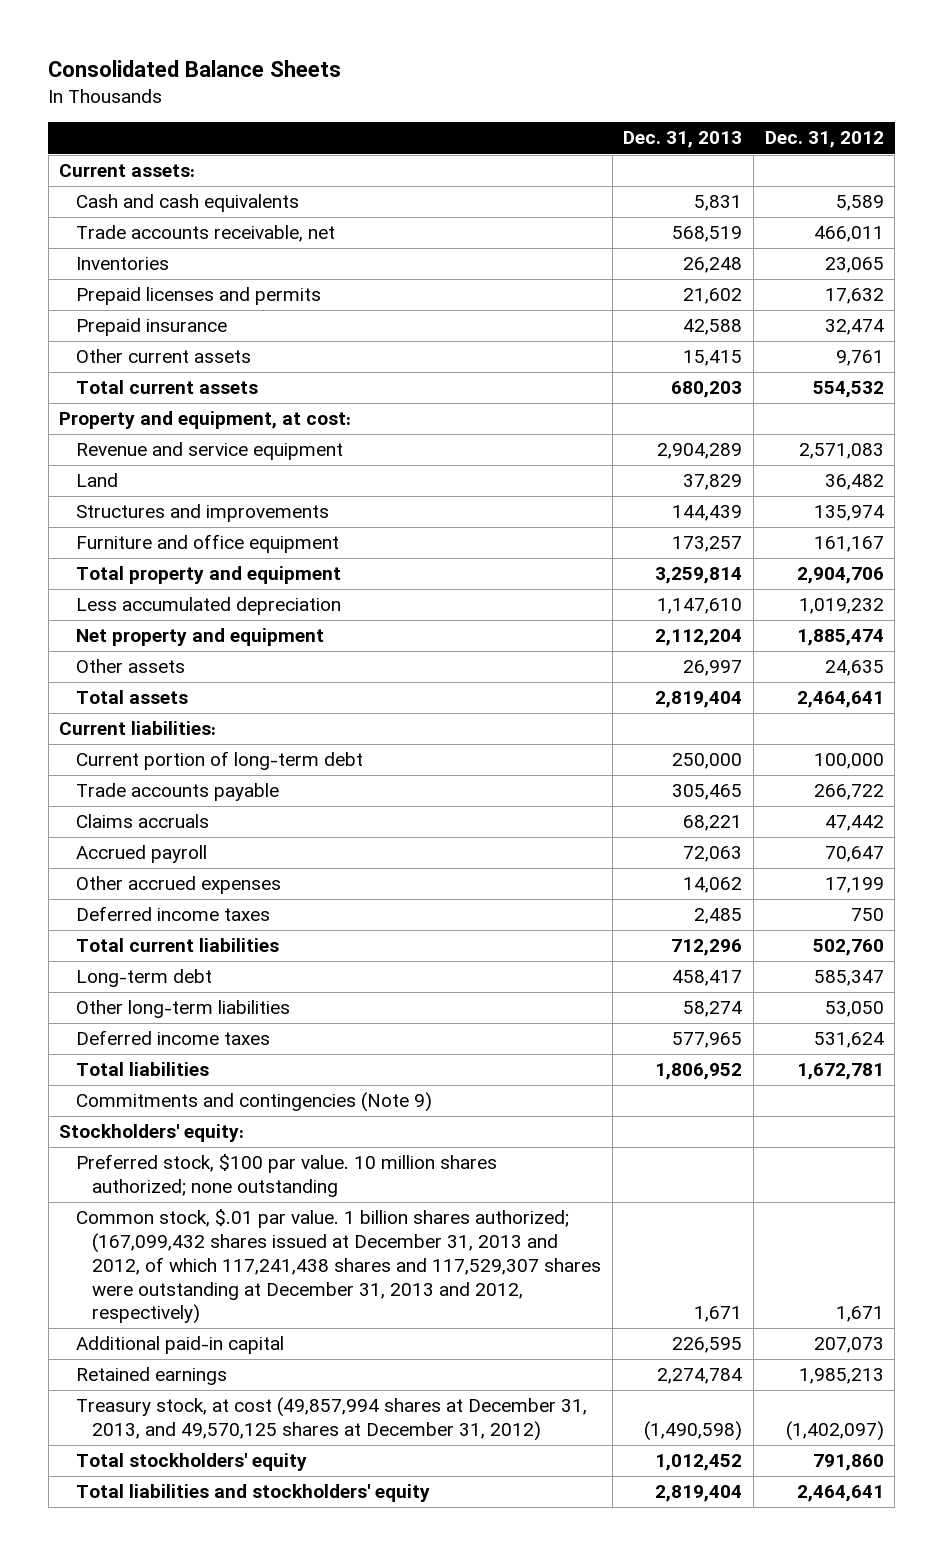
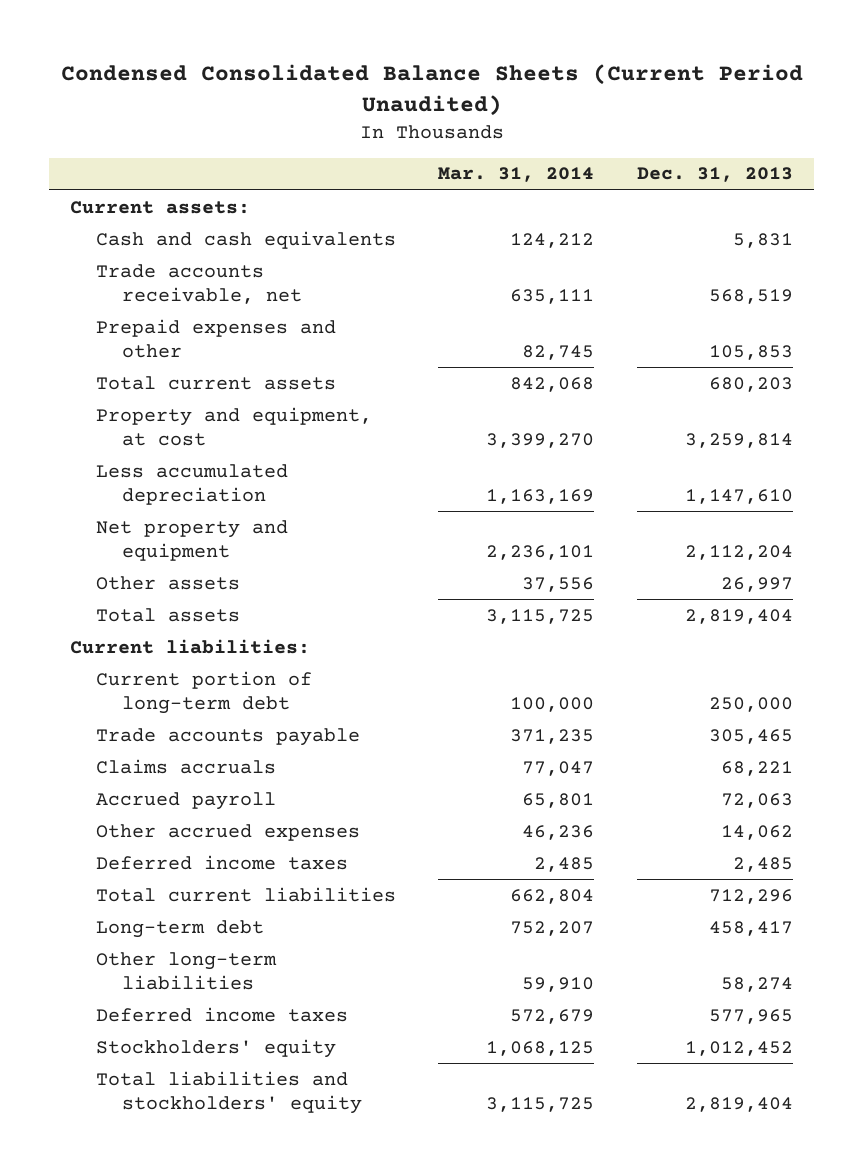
[48,60,342,78] Consolidated Balance Sheets -> [60,64,803,116] Condensed Consolidated Balance Sheets (Current Period Unaudited)
[764,131,884,149] Dec. 31, 2012 -> none
none -> [438,167,595,183] Mar. 31, 2014
[75,257,169,271] Inventories -> none
[75,318,227,337] Prepaid insurance -> none
[75,349,251,364] Other current assets -> none
[75,287,321,306] Prepaid licenses and permits -> [96,318,337,359] Prepaid expenses and other
[683,288,743,305] 21,602 -> [708,345,793,361] 105,853
[59,411,352,430] Property and equipment, at cost: -> none
[75,442,343,461] Revenue and service equipment -> none
[75,473,118,488] Land -> none
[75,504,329,523] Structures and improvements -> none
[75,534,339,554] Furniture and office equipment -> none
[75,566,341,585] Total property and equipment -> [96,406,373,447] Property and equipment, at cost
[75,1062,209,1077] Total liabilities -> none
[75,1092,432,1113] Commitments and contingencies (Note 9) -> none
[59,1124,245,1143] Stockholders' equity: -> none
[75,1154,497,1198] Preferred stock, $100 par value. 10 million shares authorized; none outstanding -> none
[75,1209,601,1325] Common stock, $.01 par value. 1 billion shares authorized; (167,099,432 shares issued at December 31, 2013 and 2012, of which 117,241,438 shares and 117,529,307 shares were outstanding at December 31, 2013 and 2012, respectively) -> none
[75,1336,284,1355] Additional paid-in capital -> none
[75,1367,227,1386] Retained earnings -> none
[75,1397,587,1442] Treasury stock, at cost (49,857,994 shares at December 31, 2013, and 49,570,125 shares at December 31, 2012) -> none
[75,1453,307,1472] Total stockholders' equity -> [96,1038,337,1058] Stockholders' equity

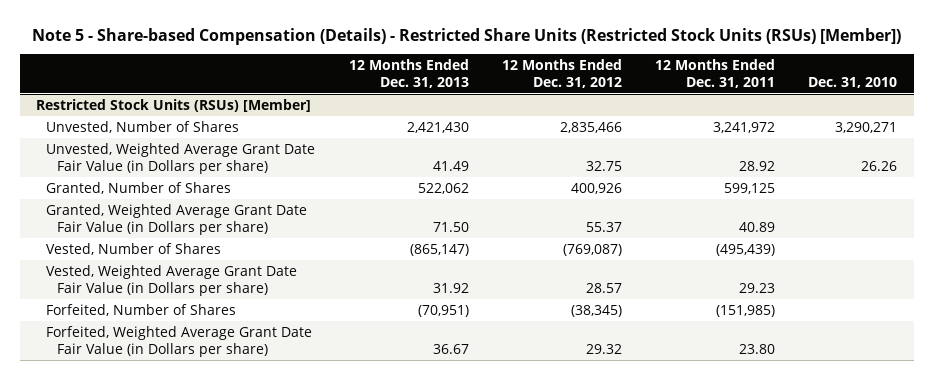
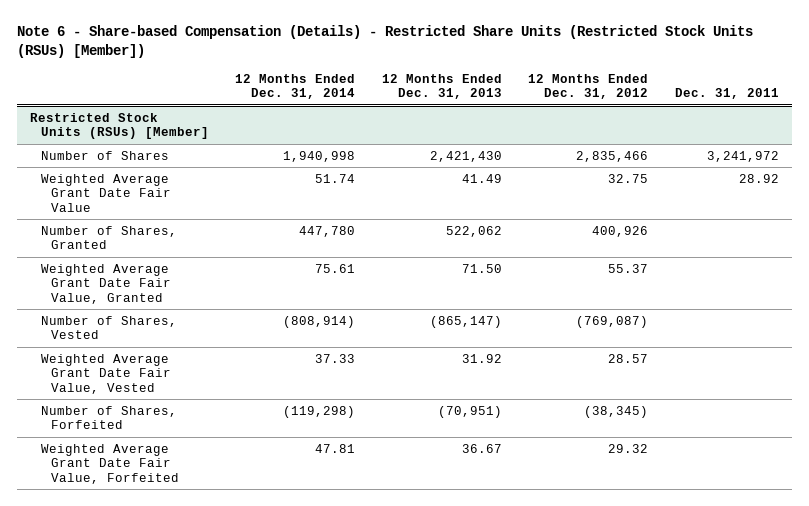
[31,27,901,45] Note 5 - Share-based Compensation (Details) - Restricted Share Units (Restricted Stock Units (RSUs) [Member]) -> [16,24,753,58] Note 6 - Share-based Compensation (Details) - Restricted Share Units (Restricted Stock Units (RSUs) [Member])
[654,58,775,88] 12 Months Ended Dec. 31, 2011 -> none
[808,76,898,88] Dec. 31, 2010 -> none
none -> [235,73,356,100] 12 Months Ended Dec. 31, 2014
none -> [674,88,779,100] Dec. 31, 2011
[46,120,240,133] Unvested, Number of Shares -> [40,150,169,160] Number of Shares
[46,142,316,174] Unvested, Weighted Average Grant Date Fair Value (in Dollars per share) -> [40,173,171,212] Weighted Average Grant Date Fair Value
[46,181,232,194] Granted, Number of Shares -> [40,225,177,250] Number of Shares, Granted
[46,203,308,235] Granted, Weighted Average Grant Date Fair Value (in Dollars per share) -> [40,263,171,304] Weighted Average Grant Date Fair Value, Granted
[46,242,222,255] Vested, Number of Shares -> [40,315,177,340] Number of Shares, Vested
[46,264,298,296] Vested, Weighted Average Grant Date Fair Value (in Dollars per share) -> [40,353,171,394] Weighted Average Grant Date Fair Value, Vested
[46,303,237,316] Forfeited, Number of Shares -> [40,405,177,430] Number of Shares, Forfeited
[46,325,313,357] Forfeited, Weighted Average Grant Date Fair Value (in Dollars per share) -> [40,443,179,484] Weighted Average Grant Date Fair Value, Forfeited

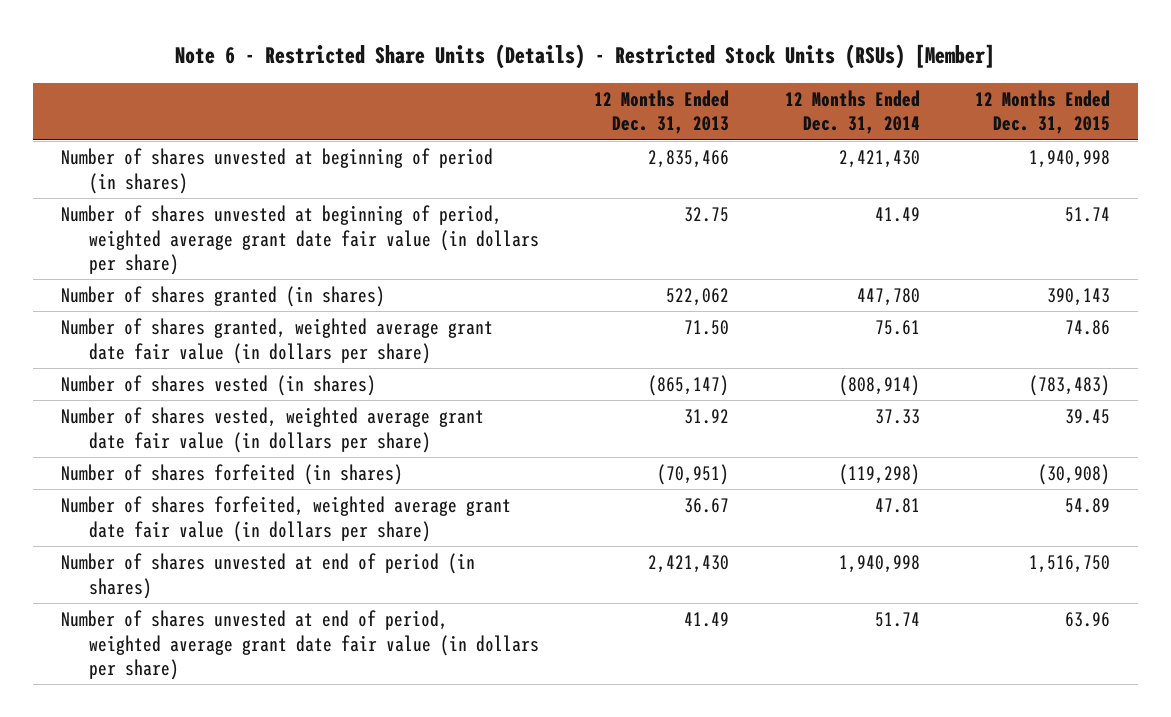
[16,24,753,58] Note 6 - Share-based Compensation (Details) - Restricted Share Units (Restricted Stock Units (RSUs) [Member]) -> [175,44,996,70] Note 6 - Restricted Share Units (Details) - Restricted Stock Units (RSUs) [Member]
[528,73,649,100] 12 Months Ended Dec. 31, 2012 -> none
[674,88,779,100] Dec. 31, 2011 -> none
none -> [975,89,1111,135] 12 Months Ended Dec. 31, 2015
[30,112,209,140] Restricted Stock Units (RSUs) [Member] -> none
[40,150,169,160] Number of Shares -> [60,147,493,194] Number of shares unvested at beginning of period (in shares)
[283,150,356,162] 1,940,998 -> [838,149,920,168] 2,421,430
[429,150,502,162] 2,421,430 -> [648,149,730,168] 2,835,466
[40,173,171,212] Weighted Average Grant Date Fair Value -> [60,204,539,276] Number of shares unvested at beginning of period, weighted average grant date fair value (in dollars per share)
[315,173,356,183] 51.74 -> [874,206,920,222] 41.49
[461,173,502,183] 41.49 -> [684,206,730,222] 32.75
[40,225,177,250] Number of Shares, Granted -> [60,285,385,307] Number of shares granted (in shares)
[40,263,171,304] Weighted Average Grant Date Fair Value, Granted -> [60,317,493,364] Number of shares granted, weighted average grant date fair value (in dollars per share)
[40,315,177,340] Number of Shares, Vested -> [60,374,376,396] Number of shares vested (in shares)
[40,353,171,394] Weighted Average Grant Date Fair Value, Vested -> [60,406,484,453] Number of shares vested, weighted average grant date fair value (in dollars per share)
[40,405,177,430] Number of Shares, Forfeited -> [60,463,403,485] Number of shares forfeited (in shares)
[40,443,179,484] Weighted Average Grant Date Fair Value, Forfeited -> [60,495,511,542] Number of shares forfeited, weighted average grant date fair value (in dollars per share)
none -> [60,552,475,599] Number of shares unvested at end of period (in shares)
none -> [60,609,539,681] Number of shares unvested at end of period, weighted average grant date fair value (in dollars per share)

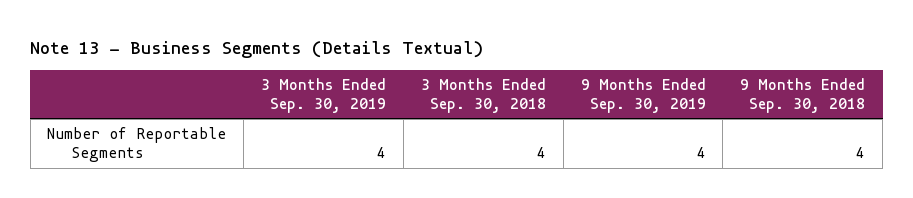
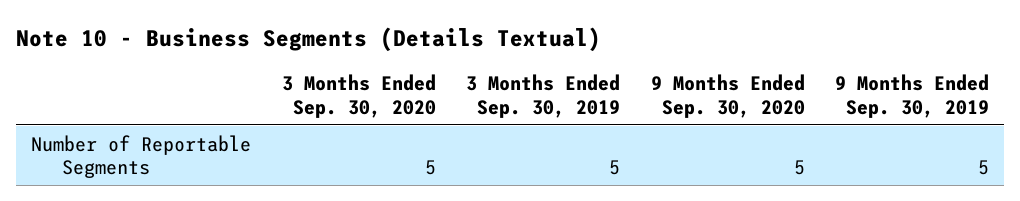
[30,41,484,59] Note 13 - Business Segments (Details Textual) -> [15,27,601,53] Note 10 - Business Segments (Details Textual)
[420,77,546,113] 3 Months Ended Sep. 30, 2018 -> none
[740,77,866,113] 9 Months Ended Sep. 30, 2018 -> none
none -> [281,74,436,118] 3 Months Ended Sep. 30, 2020
none -> [650,74,805,118] 9 Months Ended Sep. 30, 2020
[377,147,387,159] 4 -> [609,160,621,176] 5
[696,147,706,159] 4 -> [977,160,989,176] 5

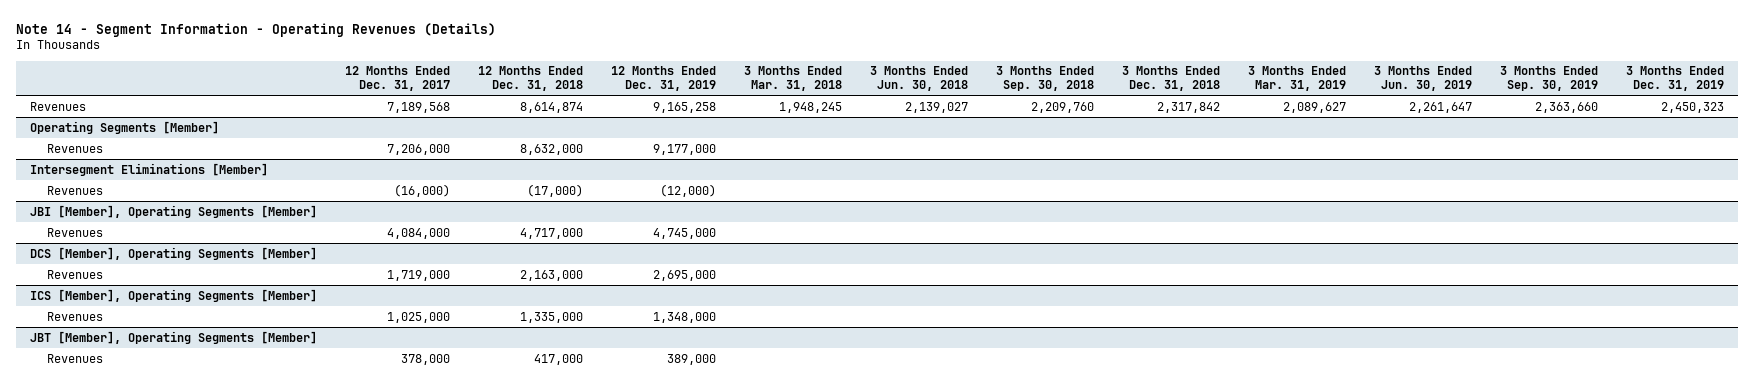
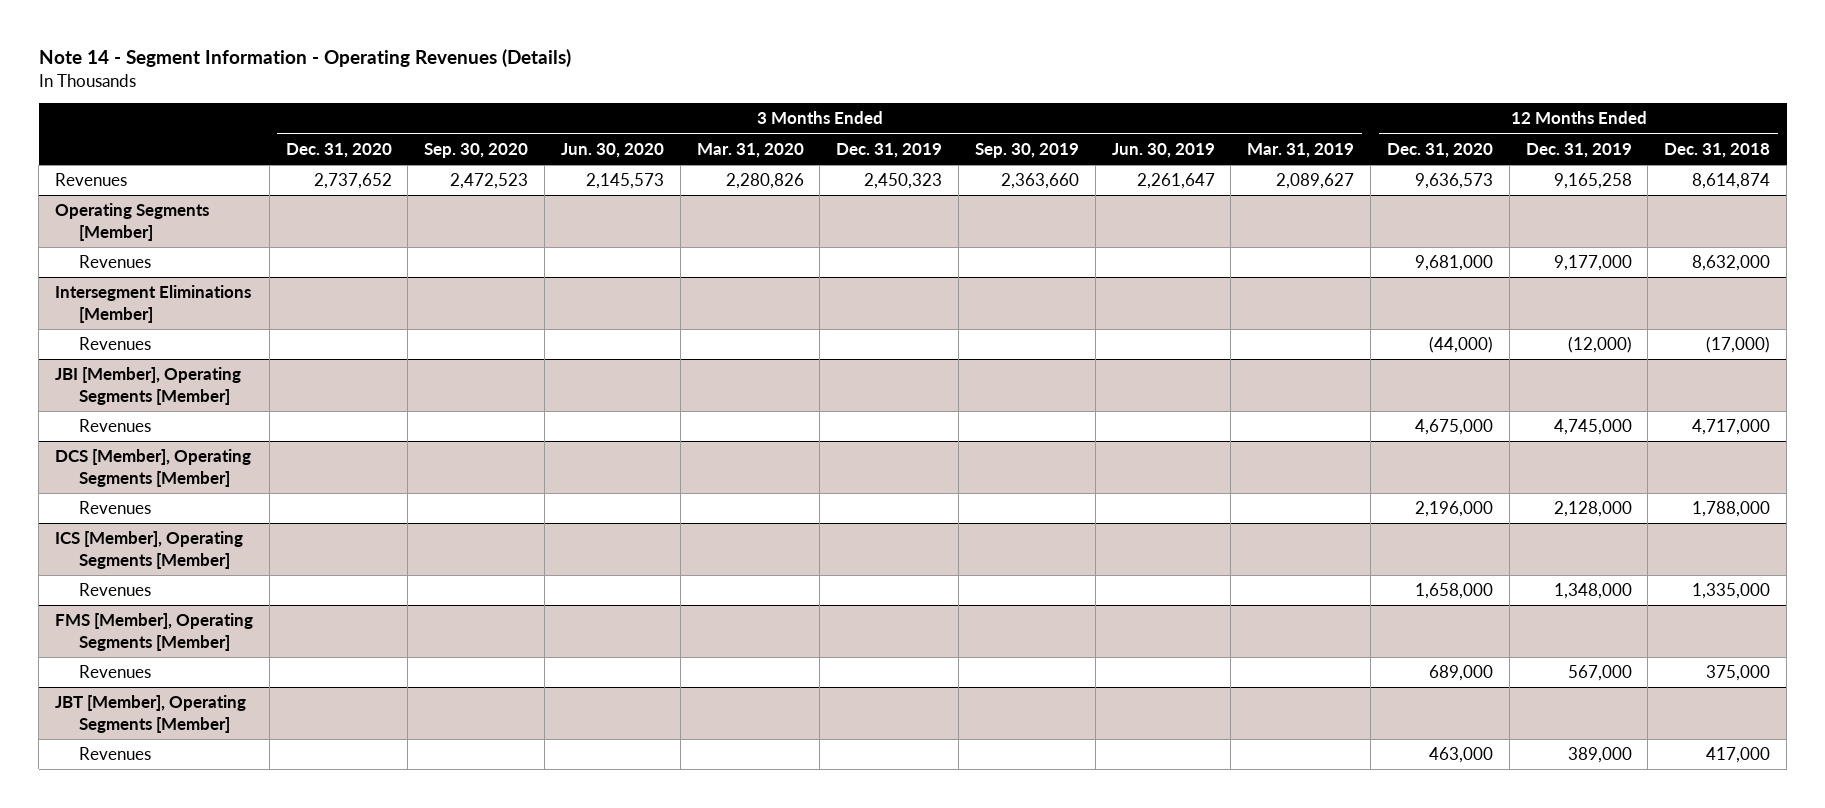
[345,66,451,91] 12 Months Ended Dec. 31, 2017 -> none
[744,66,843,91] 3 Months Ended Mar. 31, 2018 -> none
[870,66,969,91] 3 Months Ended Jun. 30, 2018 -> none
[996,66,1095,91] 3 Months Ended Sep. 30, 2018 -> none
[1122,66,1221,91] 3 Months Ended Dec. 31, 2018 -> none
none -> [285,142,392,158] Dec. 31, 2020
none -> [424,142,529,158] Sep. 30, 2020
none -> [560,142,664,158] Jun. 30, 2020
none -> [696,142,804,158] Mar. 31, 2020
none -> [1386,142,1493,158] Dec. 31, 2020
[520,269,584,281] 2,163,000 -> [1692,501,1771,518] 1,788,000
[653,269,717,281] 2,695,000 -> [1553,501,1632,518] 2,128,000
none -> [54,613,253,651] FMS [Member], Operating Segments [Member]
none -> [78,665,151,679] Revenues

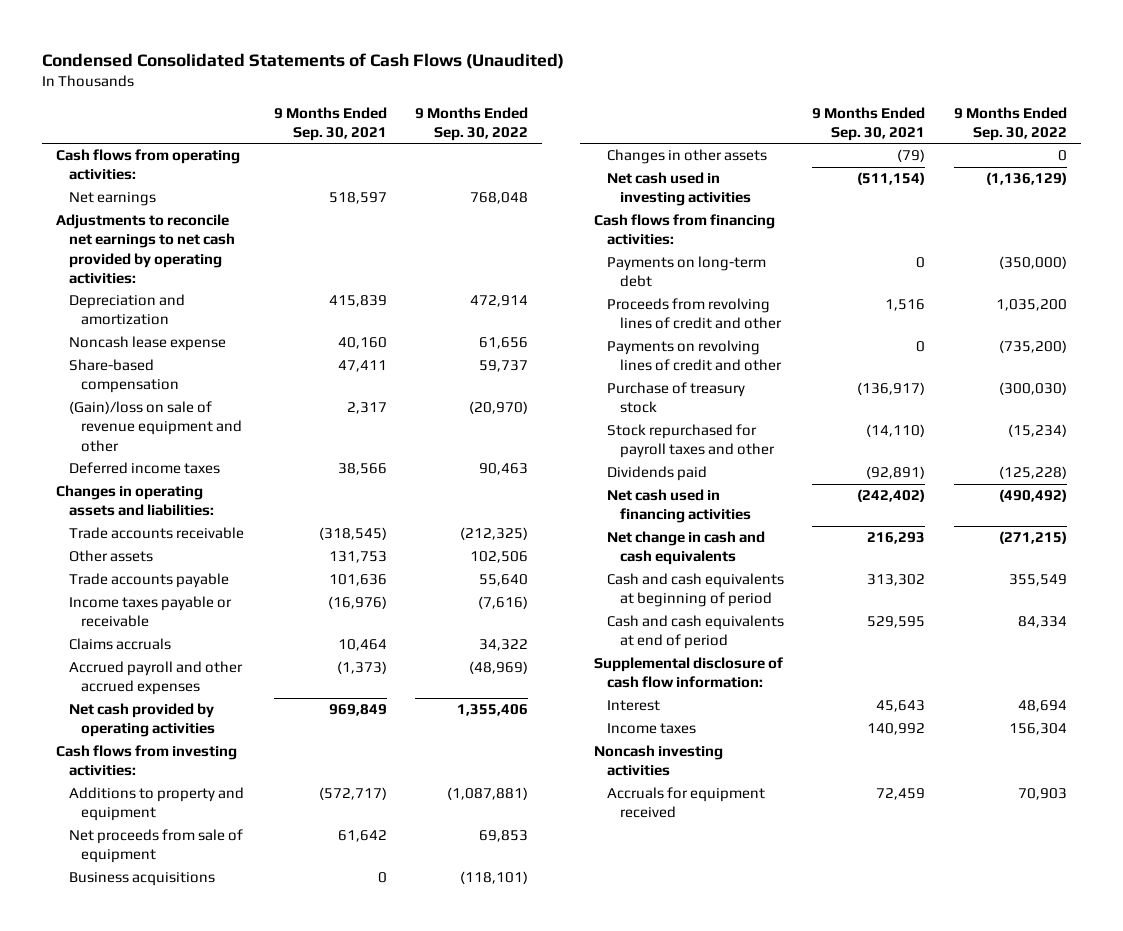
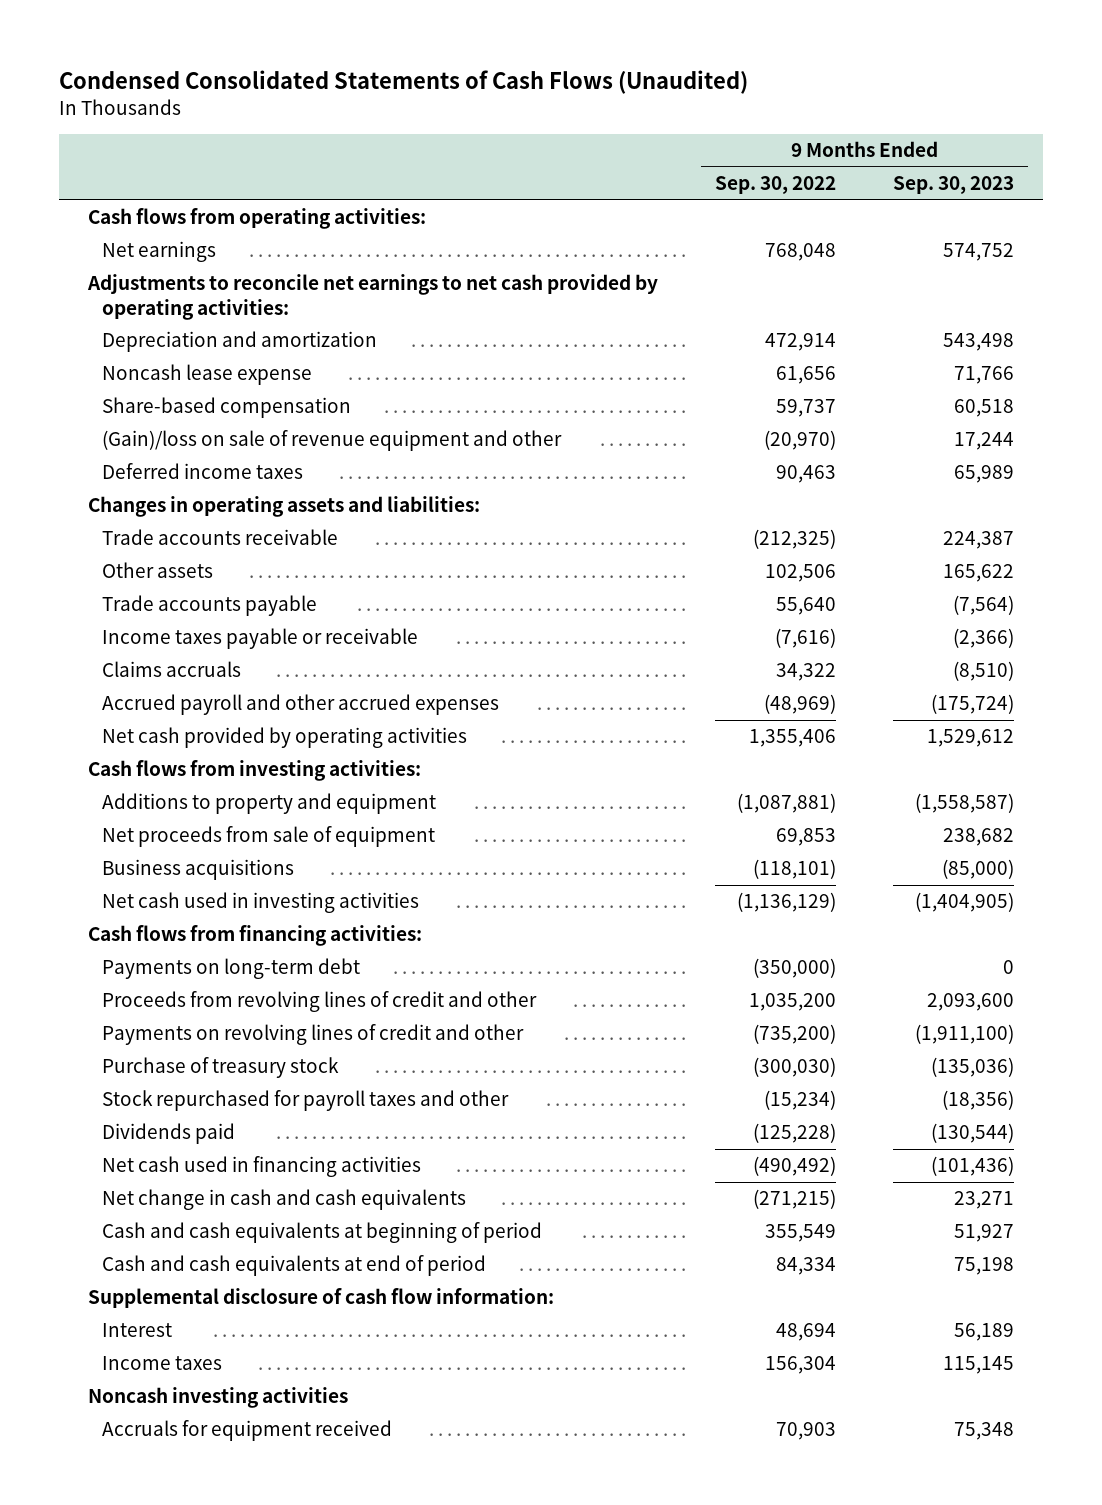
[273,106,387,141] 9 Months Ended Sep. 30, 2021 -> none
none -> [893,176,1015,195] Sep. 30, 2023
[606,149,767,165] Changes in other assets -> none

